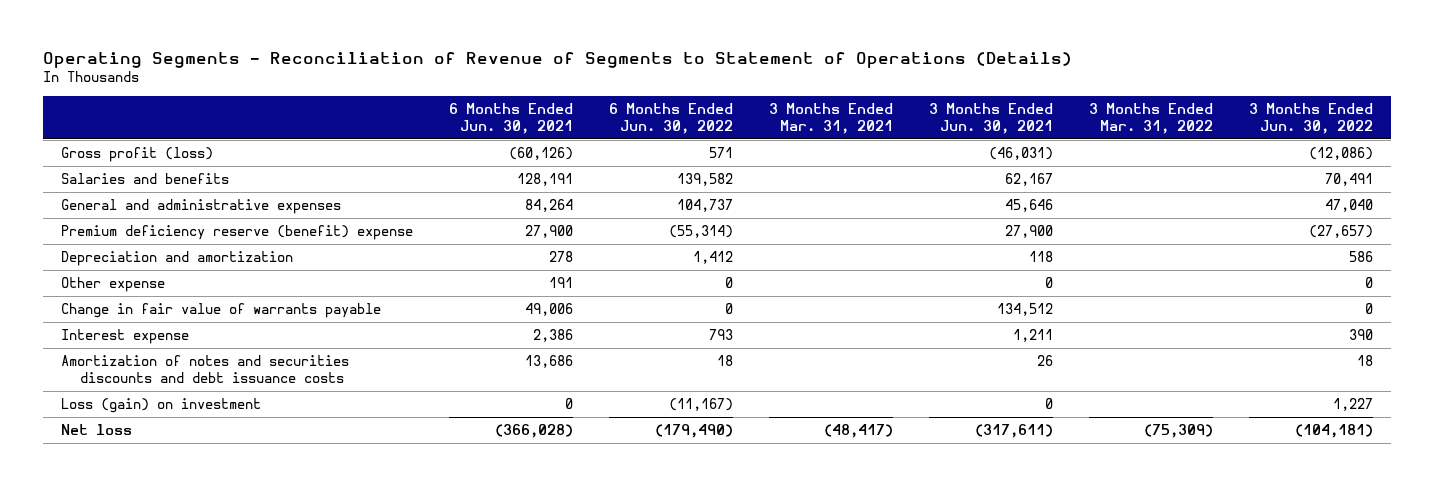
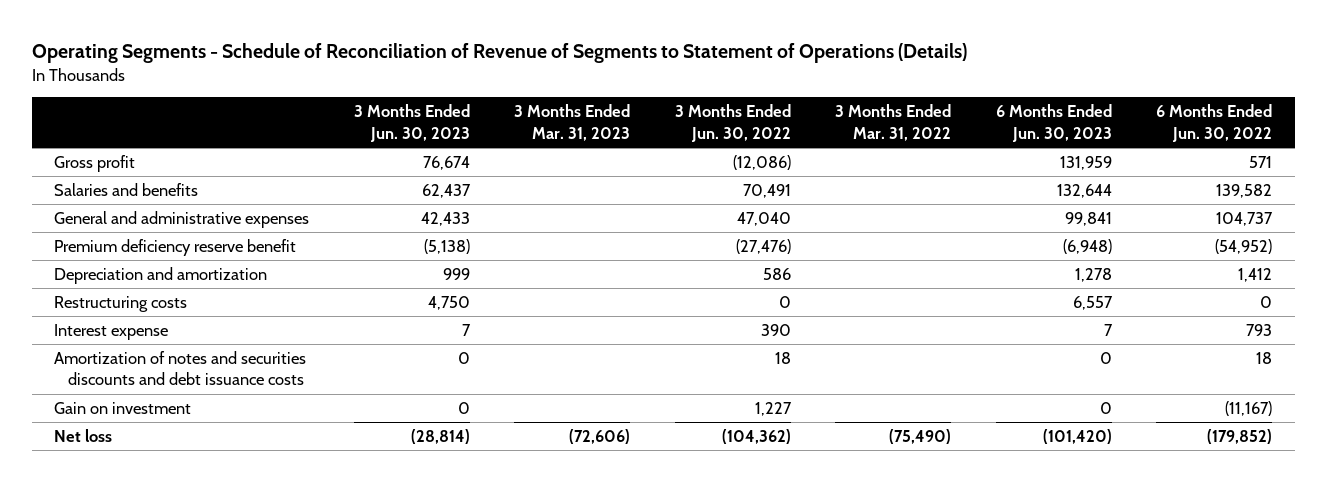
[42,51,1072,68] Operating Segments - Reconciliation of Revenue of Segments to Statement of Operations (Details) -> [32,43,968,64] Operating Segments - Schedule of Reconciliation of Revenue of Segments to Statement of Operations (Details)
[448,103,573,134] 6 Months Ended Jun. 30, 2021 -> none
[768,103,893,134] 3 Months Ended Mar. 31, 2021 -> none
[928,103,1053,134] 3 Months Ended Jun. 30, 2021 -> none
none -> [353,104,470,142] 3 Months Ended Jun. 30, 2023
none -> [514,104,631,141] 3 Months Ended Mar. 31, 2023
none -> [995,104,1112,142] 6 Months Ended Jun. 30, 2023
[60,147,213,163] Gross profit (loss) -> [54,155,136,173] Gross profit
[60,225,413,241] Premium deficiency reserve (benefit) expense -> [54,239,297,257] Premium deficiency reserve benefit
[668,225,733,239] (55,314) -> [1215,239,1273,255] (54,952)
[1308,225,1373,239] (27,657) -> [735,239,791,255] (27,476)
[60,277,165,293] Other expense -> none
[60,303,381,319] Change in fair value of warrants payable -> none
none -> [54,296,188,313] Restructuring costs
[60,398,261,414] Loss (gain) on investment -> [54,402,192,415] Gain on investment
[654,424,733,439] (179,490) -> [1207,429,1273,445] (179,852)
[1143,424,1213,439] (75,309) -> [889,429,952,445] (75,490)
[1294,424,1373,439] (104,181) -> [721,429,791,445] (104,362)

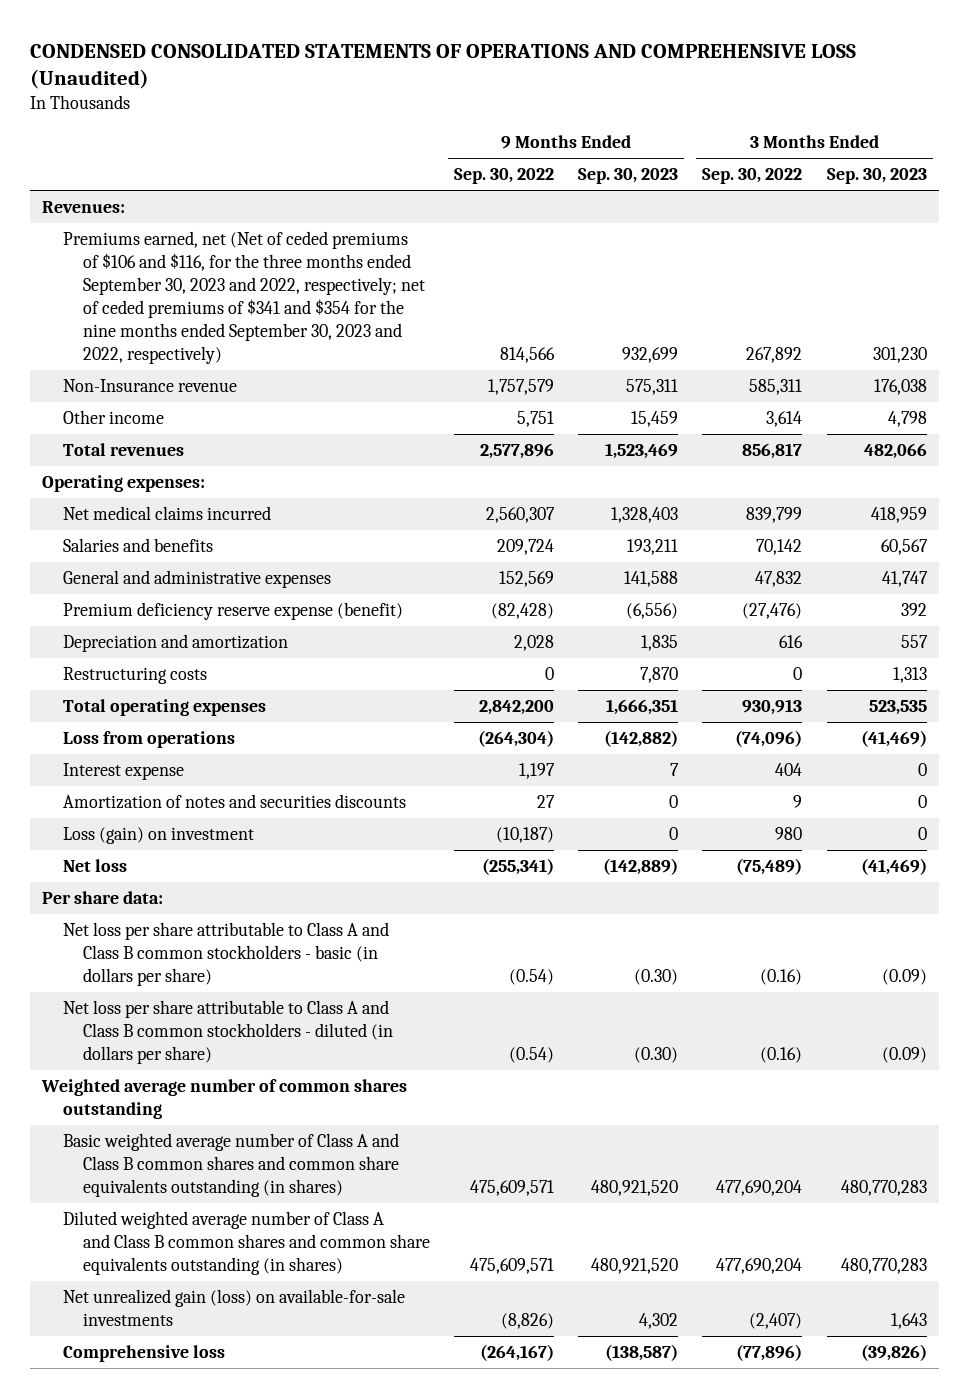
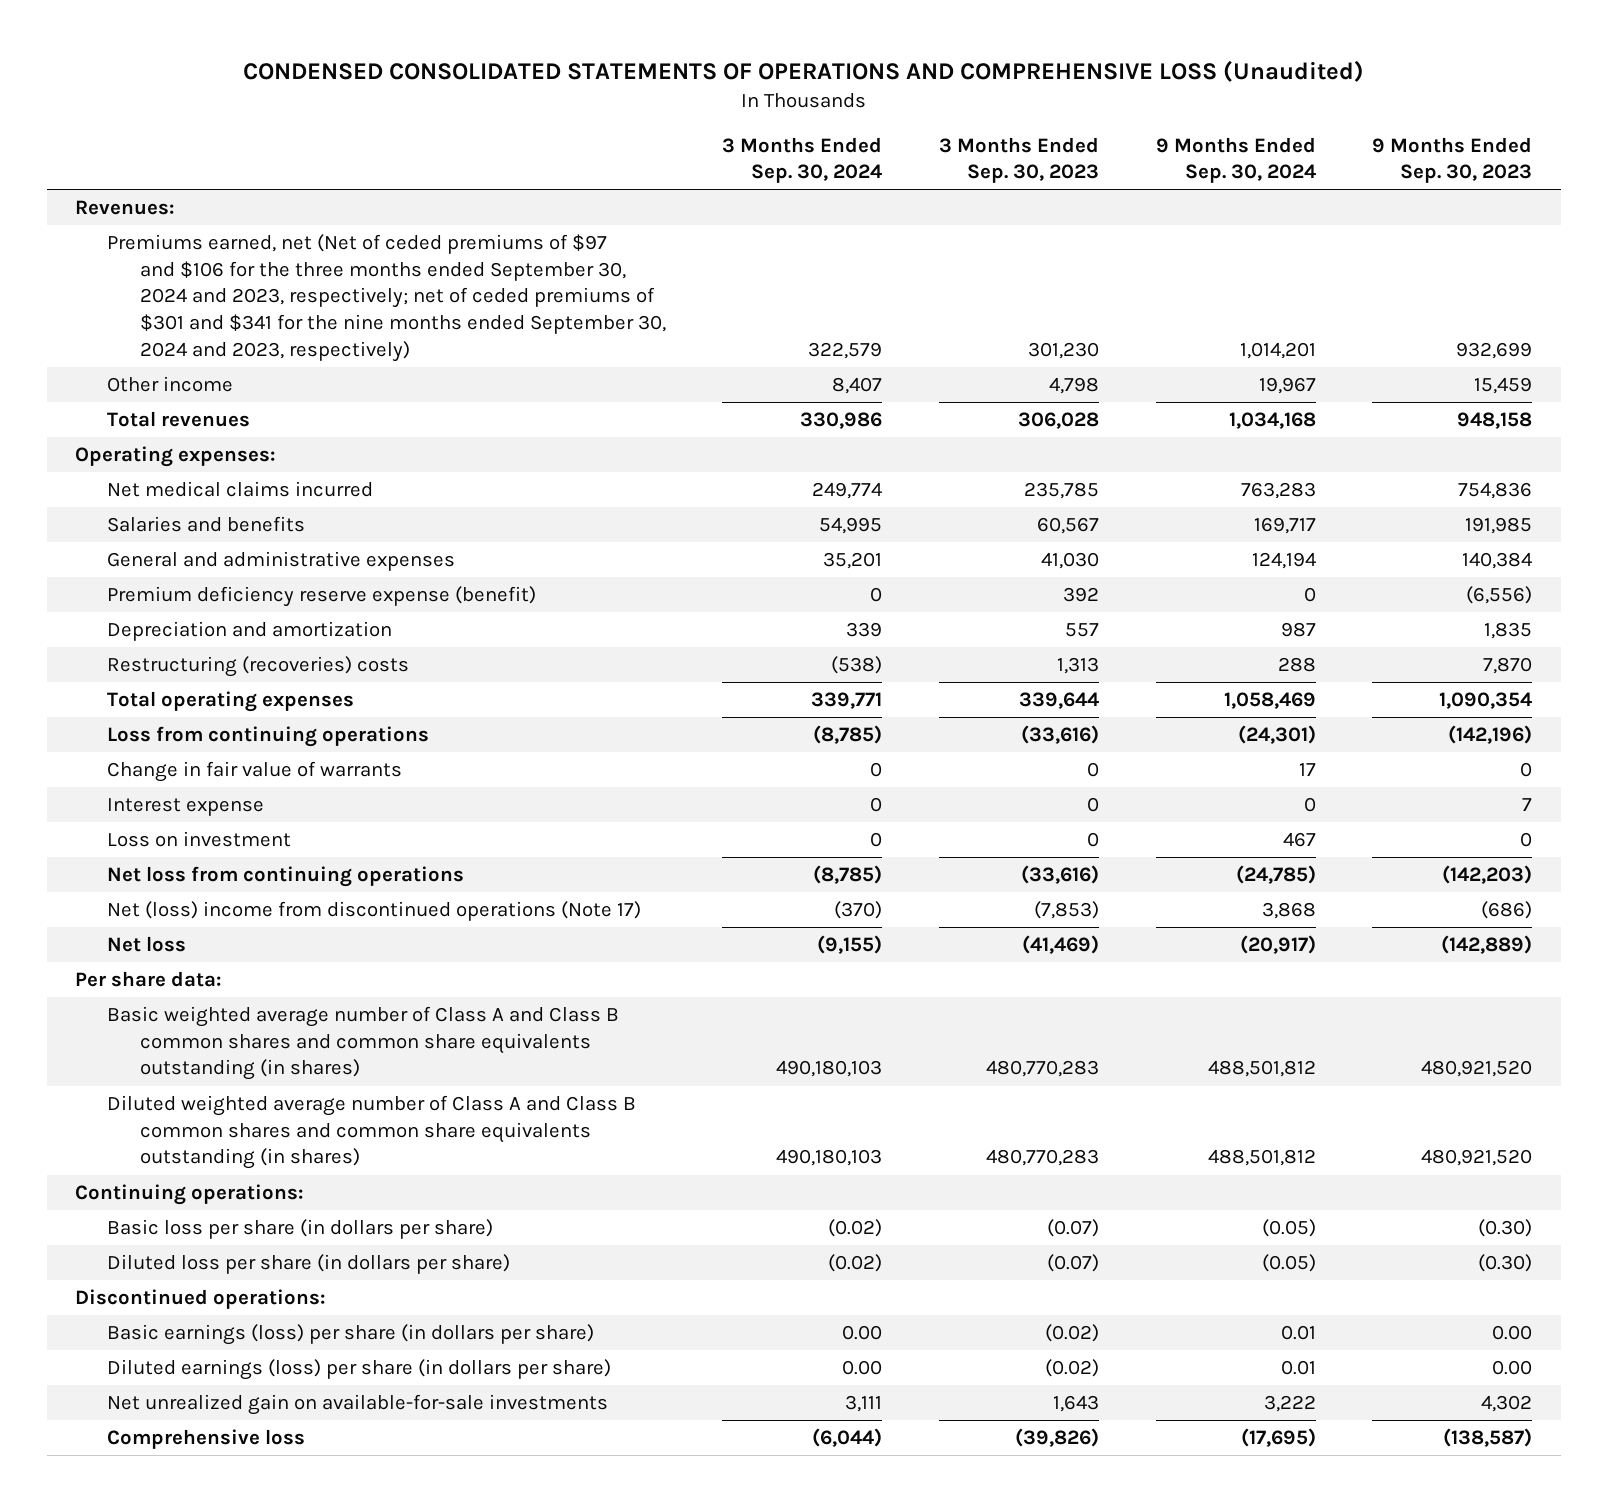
[454,168,555,185] Sep. 30, 2022 -> none
[702,168,803,185] Sep. 30, 2022 -> none
none -> [722,136,883,184] 3 Months Ended Sep. 30, 2024
none -> [1155,136,1316,184] 9 Months Ended Sep. 30, 2024
[62,378,237,392] Non-Insurance revenue -> none
[62,230,425,364] Premiums earned, net (Net of ceded premiums of $106 and $116, for the three months ended September 30, 2023 and 2022, respectively; net of ceded premiums of $341 and $354 for the nine months ended September 30, 2023 and 2022, respectively) -> [107,234,666,362] Premiums earned, net (Net of ceded premiums of $97 and $106 for the three months ended September 30, 2024 and 2023, respectively; net of ceded premiums of $301 and $341 for the nine months ended September 30, 2024 and 2023, respectively)
[605,442,679,459] 1,523,469 -> [1457,412,1533,430] 948,158
[863,442,927,459] 482,066 -> [1018,412,1100,430] 306,028
[611,506,679,523] 1,328,403 -> [1458,482,1533,500] 754,836
[870,506,927,523] 418,959 -> [1024,482,1100,500] 235,785
[627,538,679,555] 193,211 -> [1465,517,1533,535] 191,985
[624,570,679,587] 141,588 -> [1462,552,1533,570] 140,384
[881,570,928,587] 41,747 -> [1041,552,1100,570] 41,030
[62,666,207,684] Restructuring costs -> [107,656,410,678] Restructuring (recoveries) costs
[606,698,679,715] 1,666,351 -> [1439,692,1533,710] 1,090,354
[868,699,927,715] 523,535 -> [1019,692,1100,710] 339,644
[62,730,235,748] Loss from operations -> [107,726,430,748] Loss from continuing operations
[604,729,679,747] (142,882) -> [1448,725,1533,745] (142,196)
[860,729,927,747] (41,469) -> [1021,725,1100,745] (33,616)
none -> [107,761,403,783] Change in fair value of warrants
[62,793,406,809] Amortization of notes and securities discounts -> none
[62,826,254,844] Loss (gain) on investment -> [107,831,292,848] Loss on investment
none -> [107,866,465,888] Net loss from continuing operations
none -> [107,901,642,922] Net (loss) income from discontinued operations (Note 17)
[62,921,389,986] Net loss per share attributable to Class A and Class B common stockholders - basic (in dollars per share) -> none
[62,999,393,1064] Net loss per share attributable to Class A and Class B common stockholders - diluted (in dollars per share) -> none
[41,1078,408,1119] Weighted average number of common shares outstanding -> none
none -> [75,1184,305,1206] Continuing operations:
none -> [107,1219,494,1240] Basic loss per share (in dollars per share)
none -> [107,1254,511,1275] Diluted loss per share (in dollars per share)
none -> [75,1289,327,1310] Discontinued operations:
none -> [107,1324,595,1346] Basic earnings (loss) per share (in dollars per share)
none -> [107,1359,612,1381] Diluted earnings (loss) per share (in dollars per share)
[62,1288,405,1326] Net unrealized gain (loss) on available-for-sale investments -> [107,1394,609,1416] Net unrealized gain on available-for-sale investments

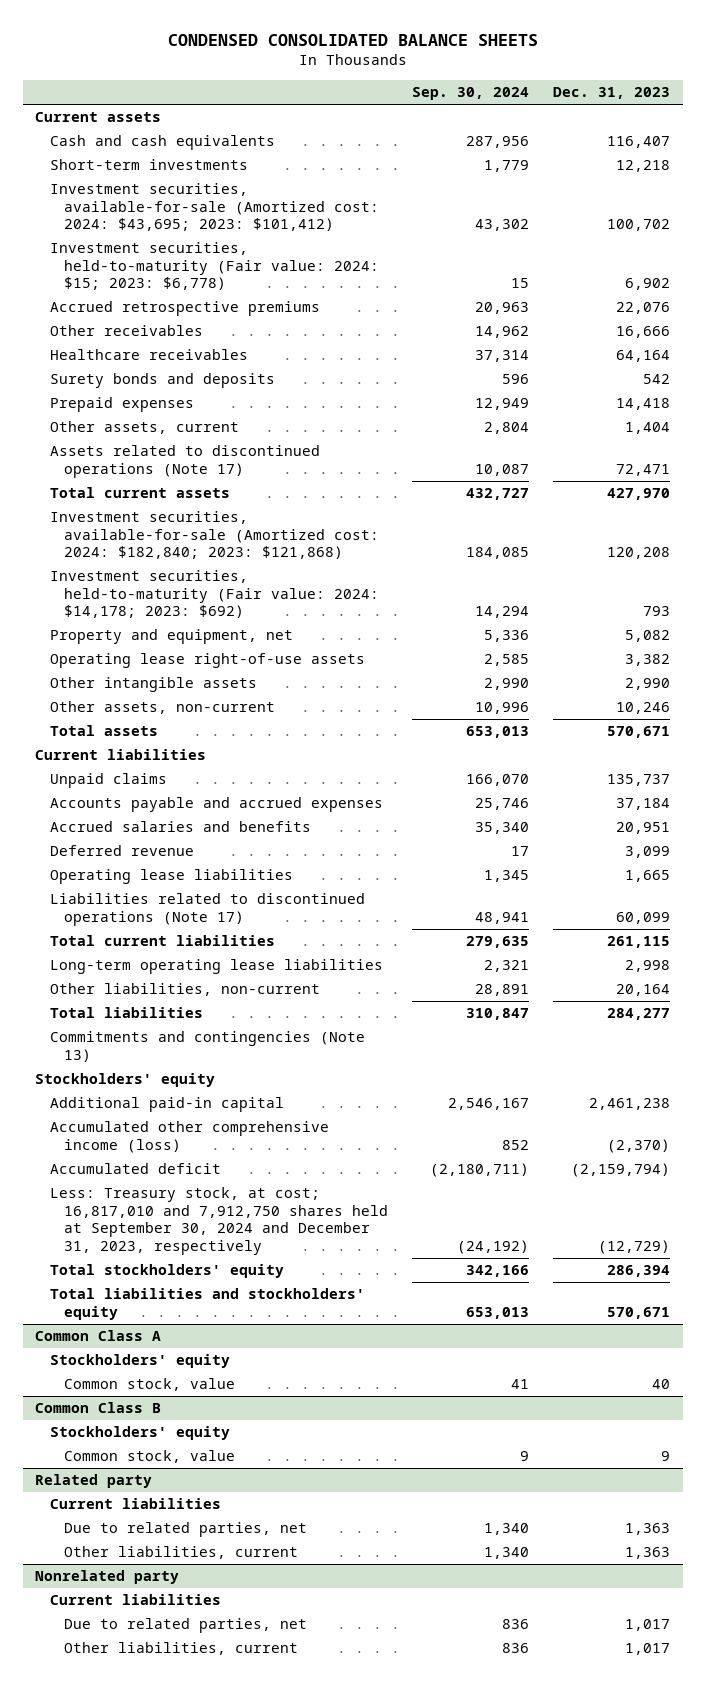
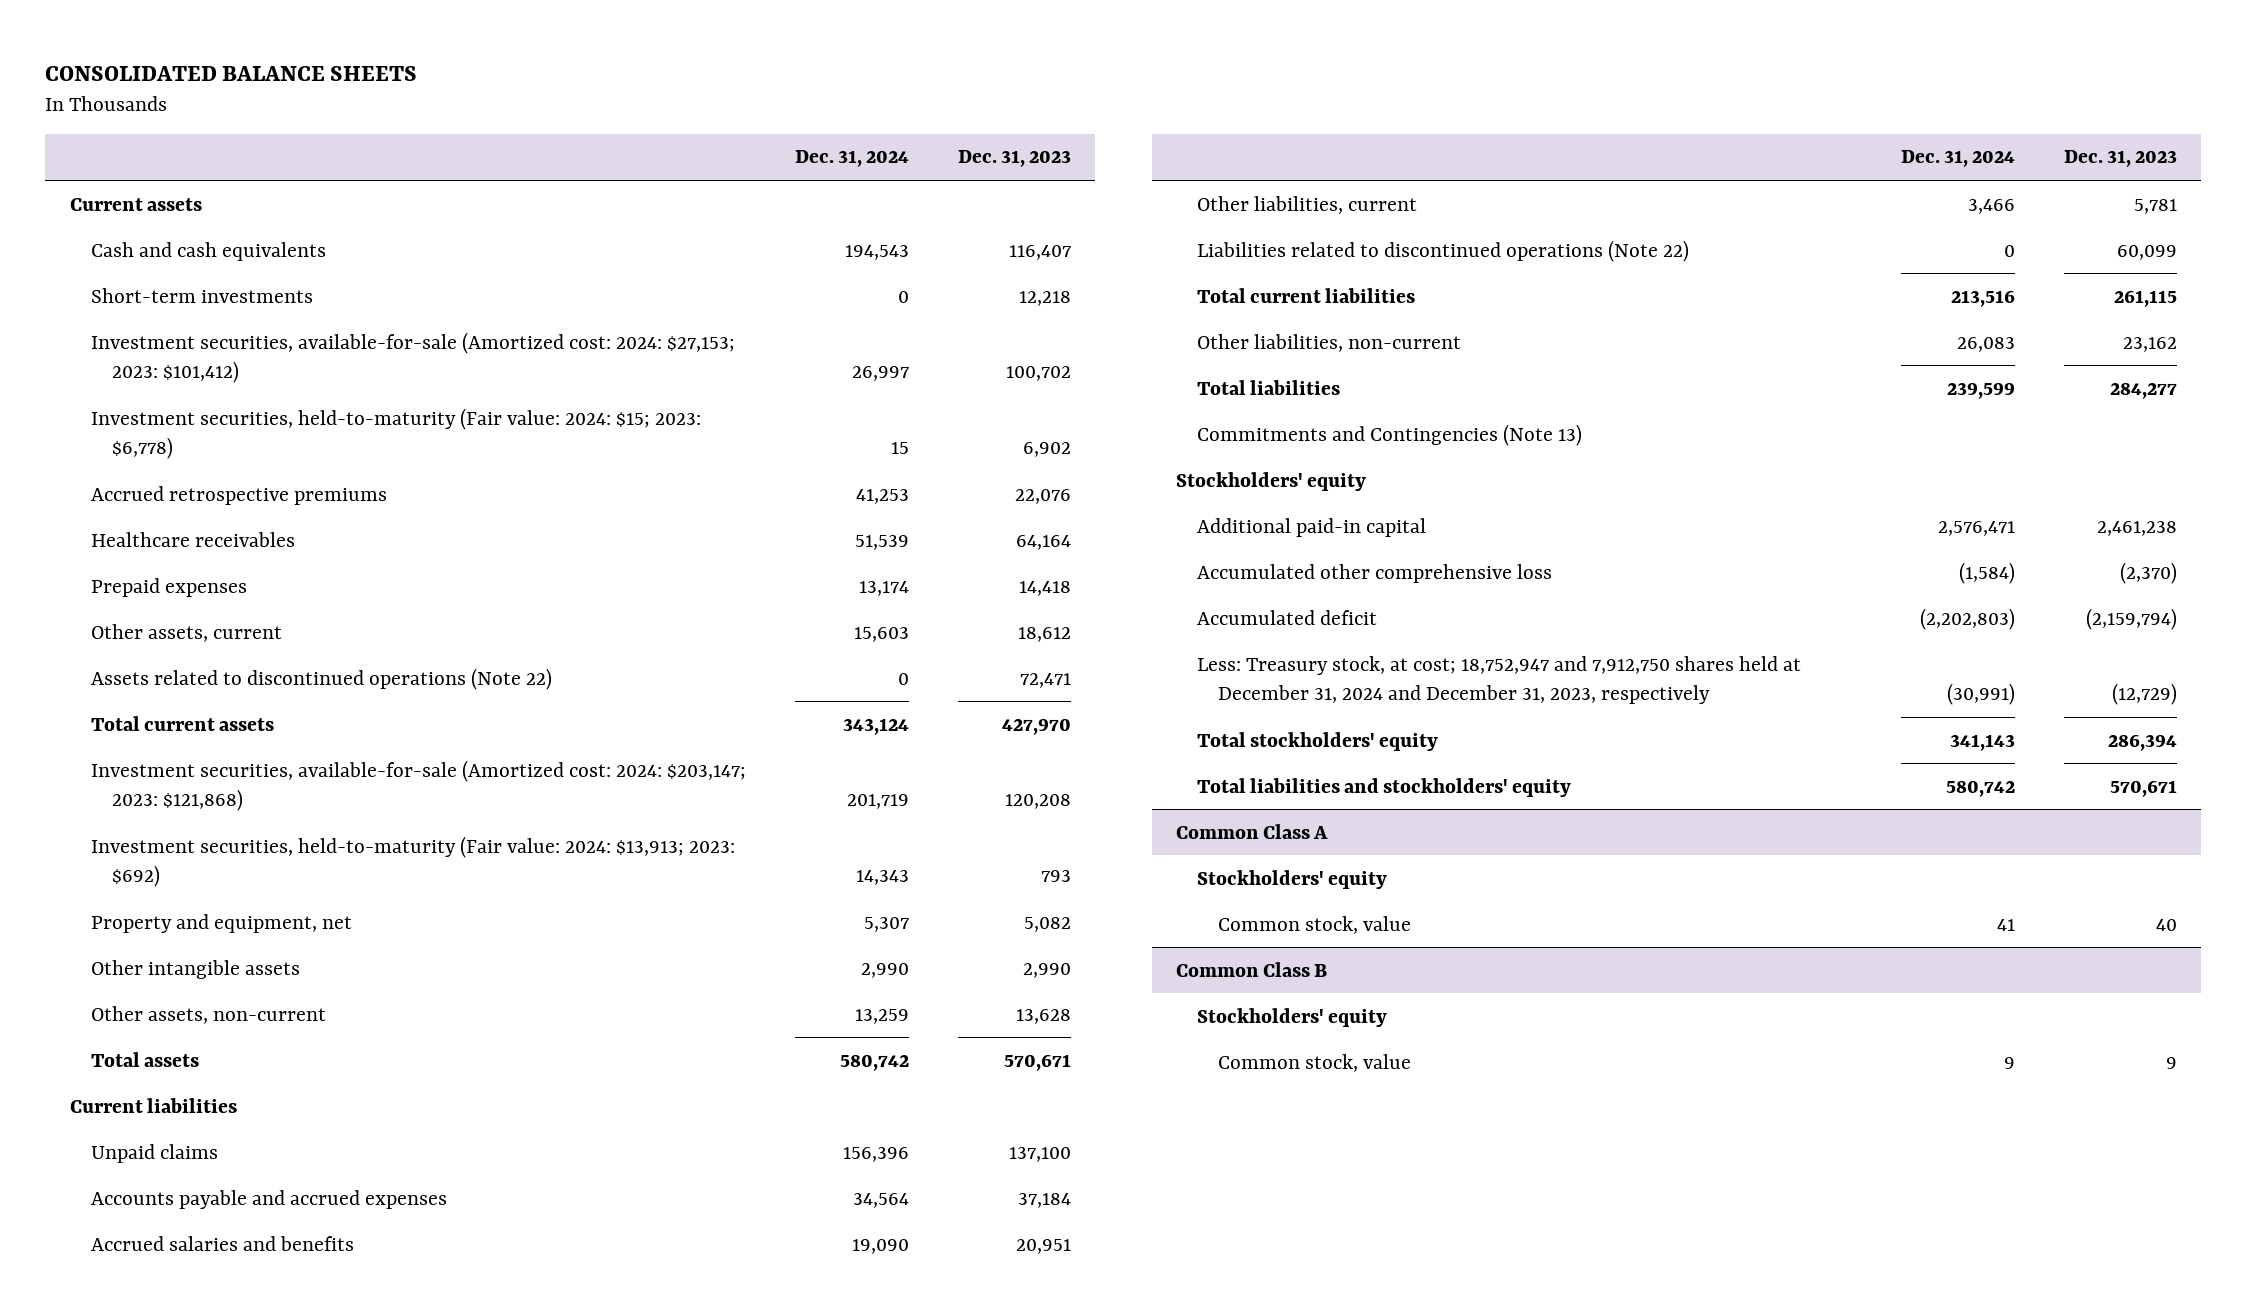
[167,33,538,46] CONDENSED CONSOLIDATED BALANCE SHEETS -> [45,65,418,81] CONSOLIDATED BALANCE SHEETS
[412,87,530,101] Sep. 30, 2024 -> none
none -> [794,150,909,168] Dec. 31, 2024
[49,183,379,232] Investment securities, available-for-sale (Amortized cost: 2024: $43,695; 2023: $101,412) -> [91,331,736,383] Investment securities, available-for-sale (Amortized cost: 2024: $27,153; 2023: $101,412)
[49,325,203,337] Other receivables -> none
[49,373,275,389] Surety bonds and deposits -> none
[625,422,671,435] 1,404 -> [1017,626,1071,642] 18,612
[49,445,320,478] Assets related to discontinued operations (Note 17) -> [91,667,553,690] Assets related to discontinued operations (Note 22)
[49,511,379,560] Investment securities, available-for-sale (Amortized cost: 2024: $182,840; 2023: $121,868) -> [91,759,747,811] Investment securities, available-for-sale (Amortized cost: 2024: $203,147; 2023: $121,868)
[49,570,379,619] Investment securities, held-to-maturity (Fair value: 2024: $14,178; 2023: $692) -> [91,835,736,887] Investment securities, held-to-maturity (Fair value: 2024: $13,913; 2023: $692)
[49,653,365,669] Operating lease right-of-use assets -> none
[616,702,671,715] 10,246 -> [1015,1008,1071,1024] 13,628
[607,774,671,787] 135,737 -> [1008,1146,1071,1162] 137,100
[49,845,194,857] Deferred revenue -> none
[49,869,293,885] Operating lease liabilities -> none
none -> [1197,195,1418,214] Other liabilities, current
[49,893,365,926] Liabilities related to discontinued operations (Note 17) -> [1197,239,1690,262] Liabilities related to discontinued operations (Note 22)
[49,959,383,975] Long-term operating lease liabilities -> none
[616,984,671,997] 20,164 -> [2122,336,2177,352] 23,162
[49,1031,365,1062] Commitments and contingencies (Note 13) -> [1197,423,1583,446] Commitments and Contingencies (Note 13)
[49,1121,329,1153] Accumulated other comprehensive income (loss) -> [1197,563,1553,583] Accumulated other comprehensive loss
[49,1187,388,1255] Less: Treasury stock, at cost; 16,817,010 and 7,912,750 shares held at September 30, 2024 and December 31, 2023, respectively -> [1197,655,1802,704] Less: Treasury stock, at cost; 18,752,947 and 7,912,750 shares held at December 31, 2024 and December 31, 2023, respectively
[35,1474,153,1489] Related party -> none
[49,1498,221,1510] Current liabilities -> none
[63,1522,307,1538] Due to related parties, net -> none
[63,1546,298,1560] Other liabilities, current -> none
[35,1570,180,1585] Nonrelated party -> none
[49,1594,221,1606] Current liabilities -> none
[63,1618,307,1634] Due to related parties, net -> none
[63,1642,298,1656] Other liabilities, current -> none

